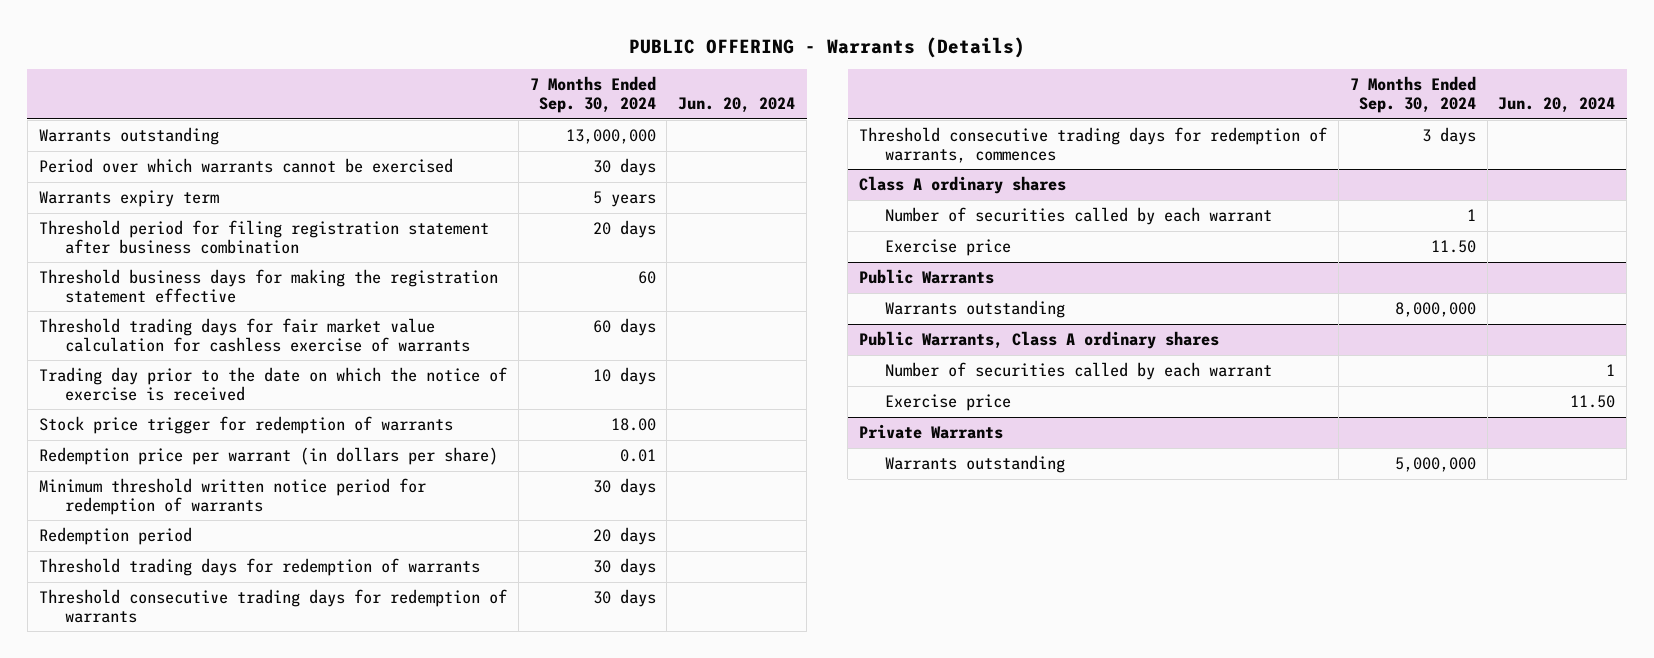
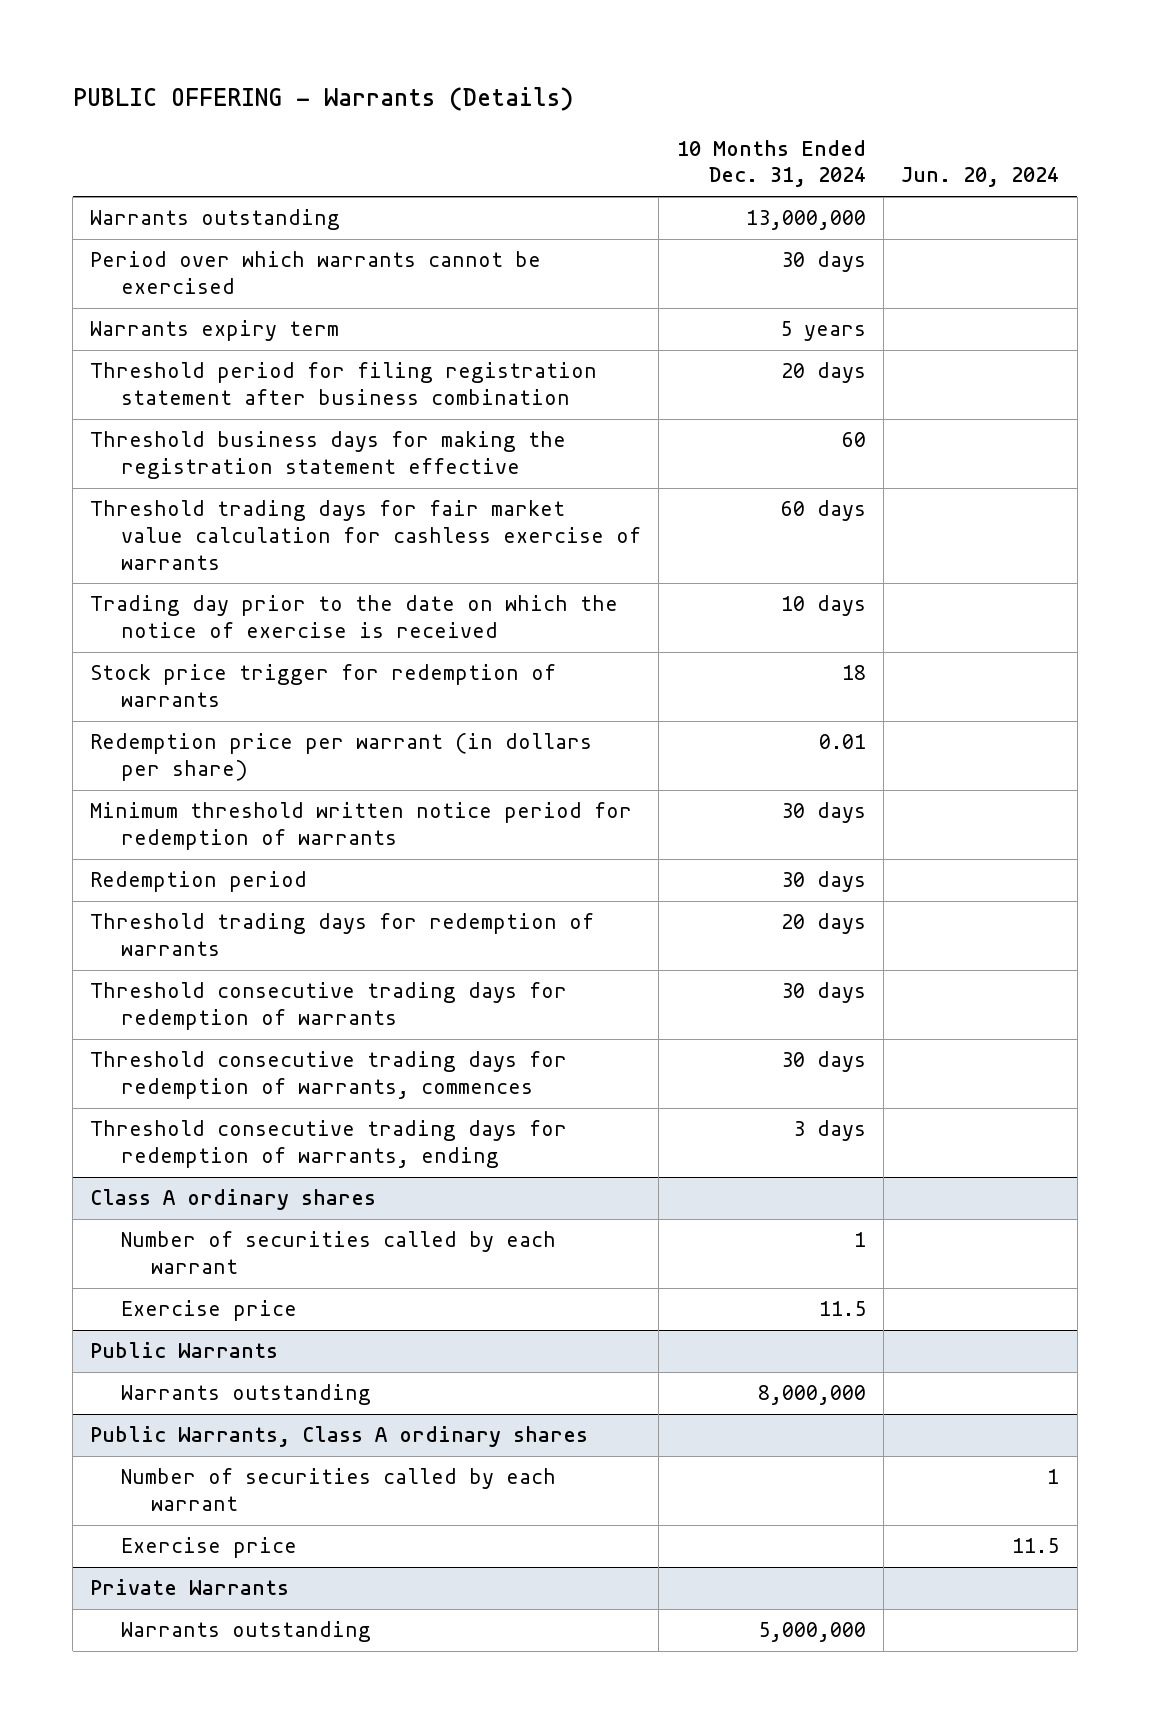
[529,76,656,114] 7 Months Ended Sep. 30, 2024 -> none
none -> [676,139,866,188] 10 Months Ended Dec. 31, 2024
none -> [90,1120,568,1169] Threshold consecutive trading days for redemption of warrants, ending
[1570,395,1616,409] 11.50 -> [1012,1538,1060,1554] 11.5

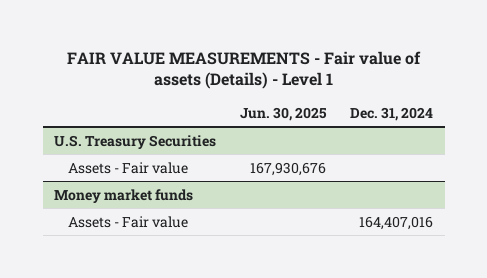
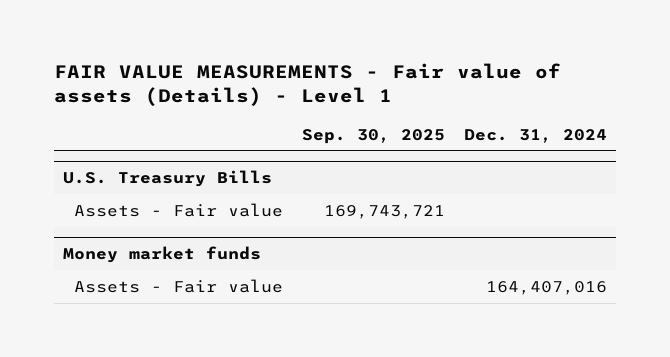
[240,106,328,121] Jun. 30, 2025 -> none
none -> [302,128,446,144] Sep. 30, 2025
[54,134,217,149] U.S. Treasury Securities -> [63,169,273,187] U.S. Treasury Bills

